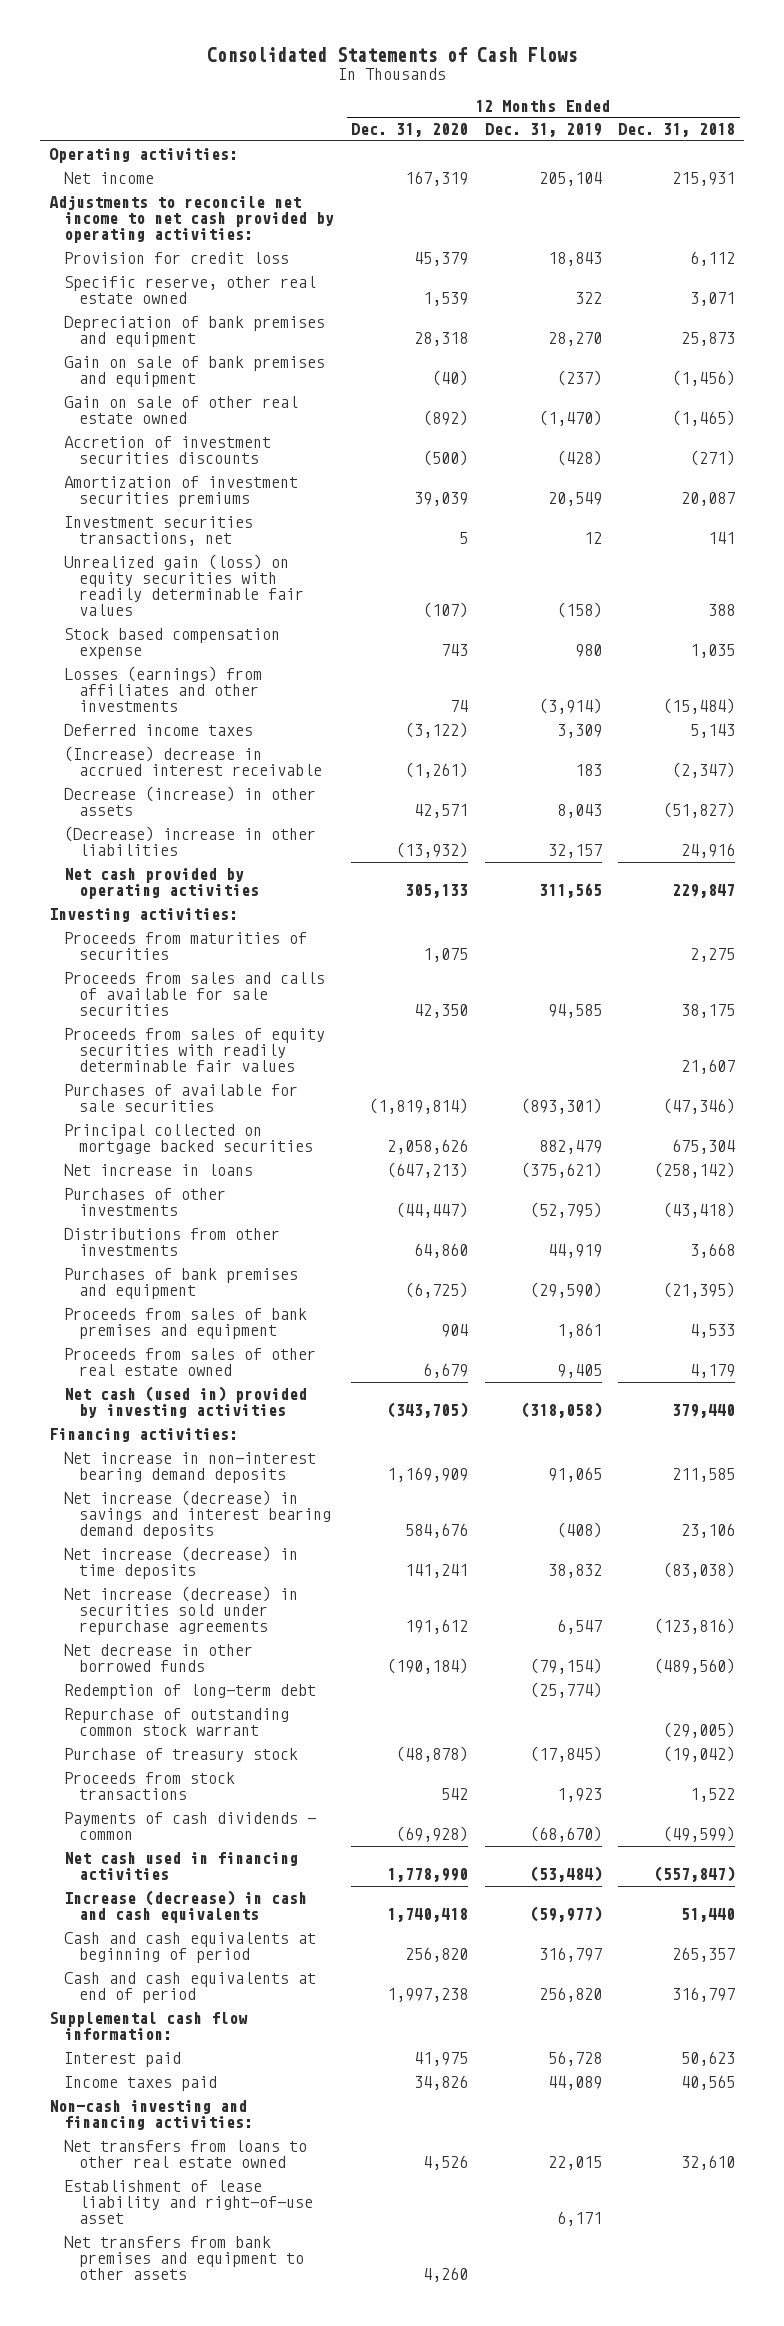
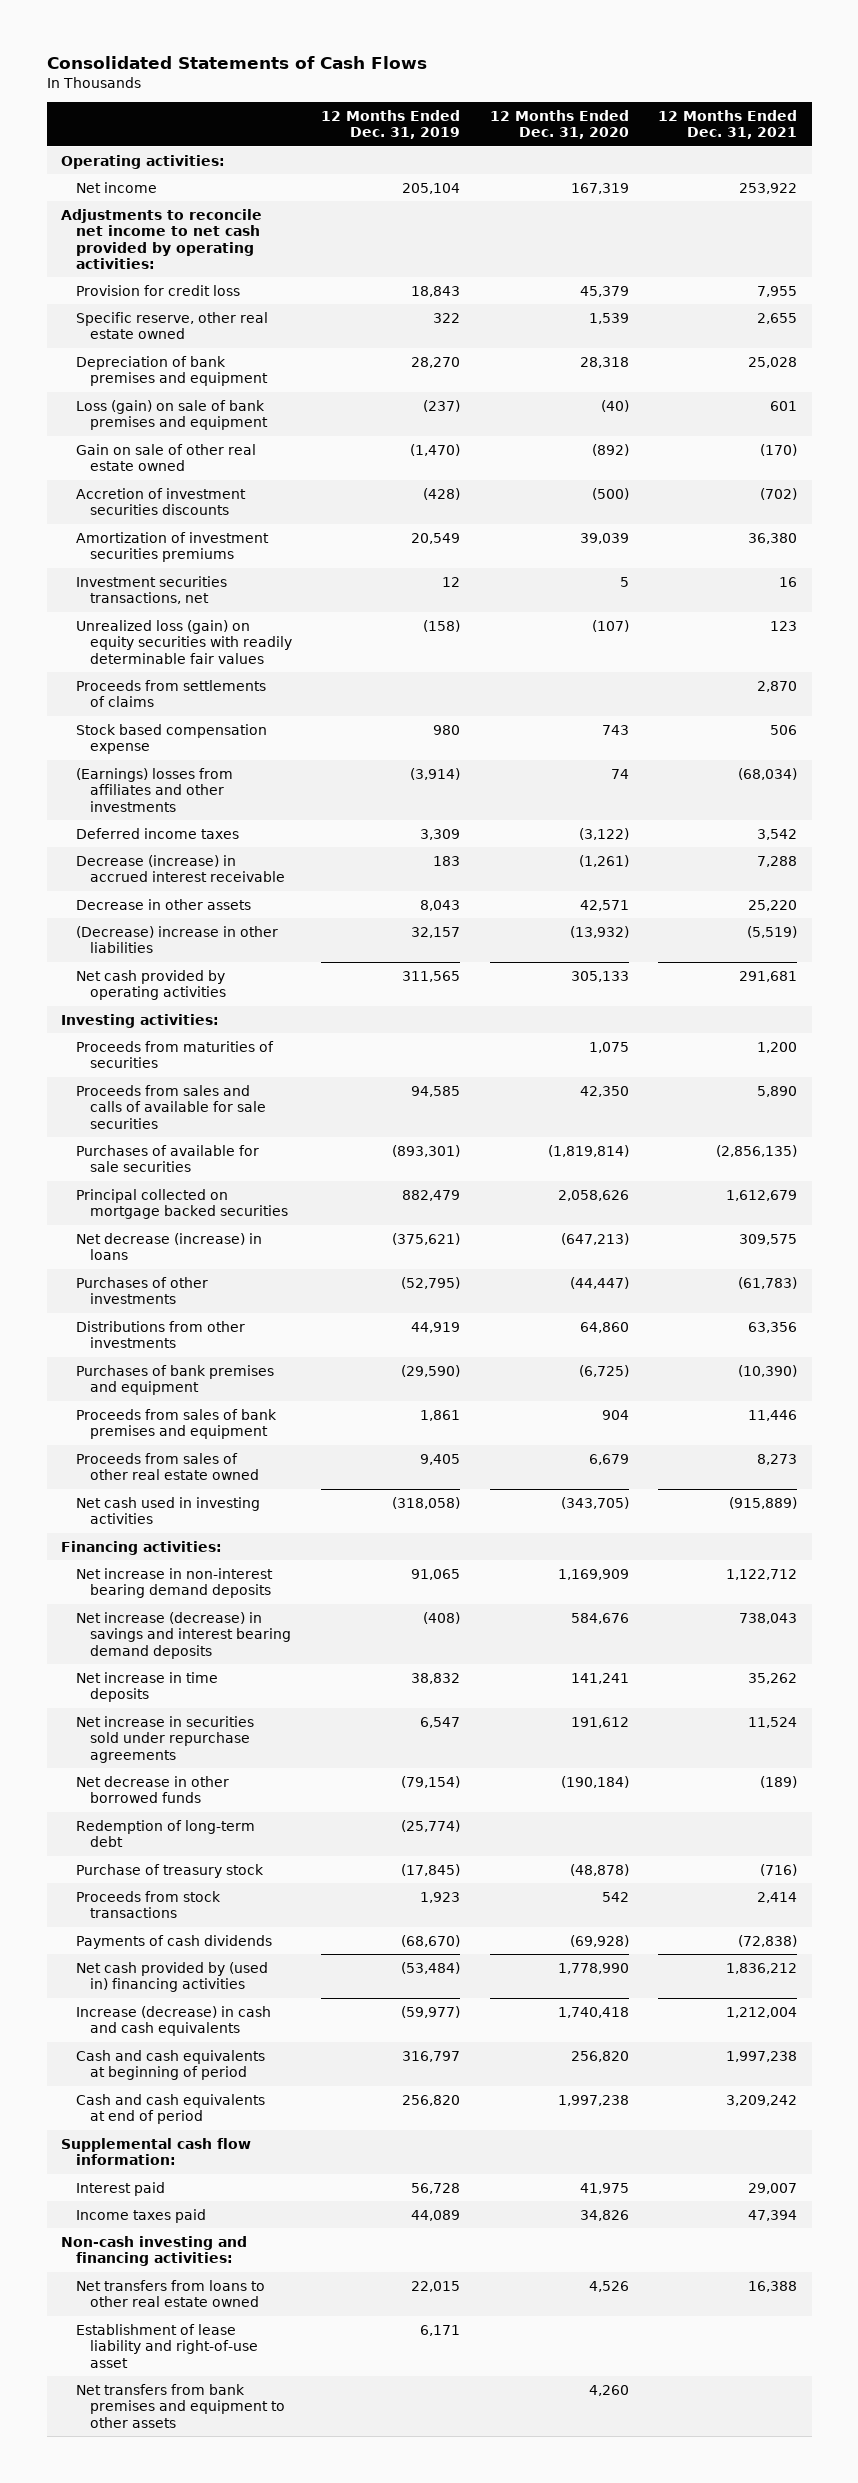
[618,123,736,138] Dec. 31, 2018 -> none
none -> [658,109,798,140] 12 Months Ended Dec. 31, 2021
[63,356,325,388] Gain on sale of bank premises and equipment -> [75,399,268,431] Loss (gain) on sale of bank premises and equipment
[63,554,305,617] Unrealized gain (loss) on equity securities with readily determinable fair values -> [75,619,292,664] Unrealized loss (gain) on equity securities with readily determinable fair values
none -> [75,679,266,708] Proceeds from settlements of claims
[63,666,262,713] Losses (earnings) from affiliates and other investments -> [75,767,233,812] (Earnings) losses from affiliates and other investments
[63,746,323,777] (Increase) decrease in accrued interest receivable -> [75,854,285,883] Decrease (increase) in accrued interest receivable
[63,786,316,817] Decrease (increase) in other assets -> [75,898,251,910] Decrease in other assets
[63,1028,325,1073] Proceeds from sales of equity securities with readily determinable fair values -> none
[63,1164,253,1177] Net increase in loans -> [75,1232,262,1261] Net decrease (increase) in loans
[63,1386,307,1419] Net cash (used in) provided by investing activities -> [75,1496,260,1525] Net cash used in investing activities
[63,1546,298,1580] Net increase (decrease) in time deposits -> [75,1671,218,1703] Net increase in time deposits
[63,1586,298,1636] Net increase (decrease) in securities sold under repurchase agreements -> [75,1715,254,1763] Net increase in securities sold under repurchase agreements
[63,1708,289,1737] Repurchase of outstanding common stock warrant -> none
[63,1812,316,1841] Payments of cash dividends - common -> [75,1934,272,1949] Payments of cash dividends
[63,1852,298,1881] Net cash used in financing activities -> [75,1961,268,1993] Net cash provided by (used in) financing activities

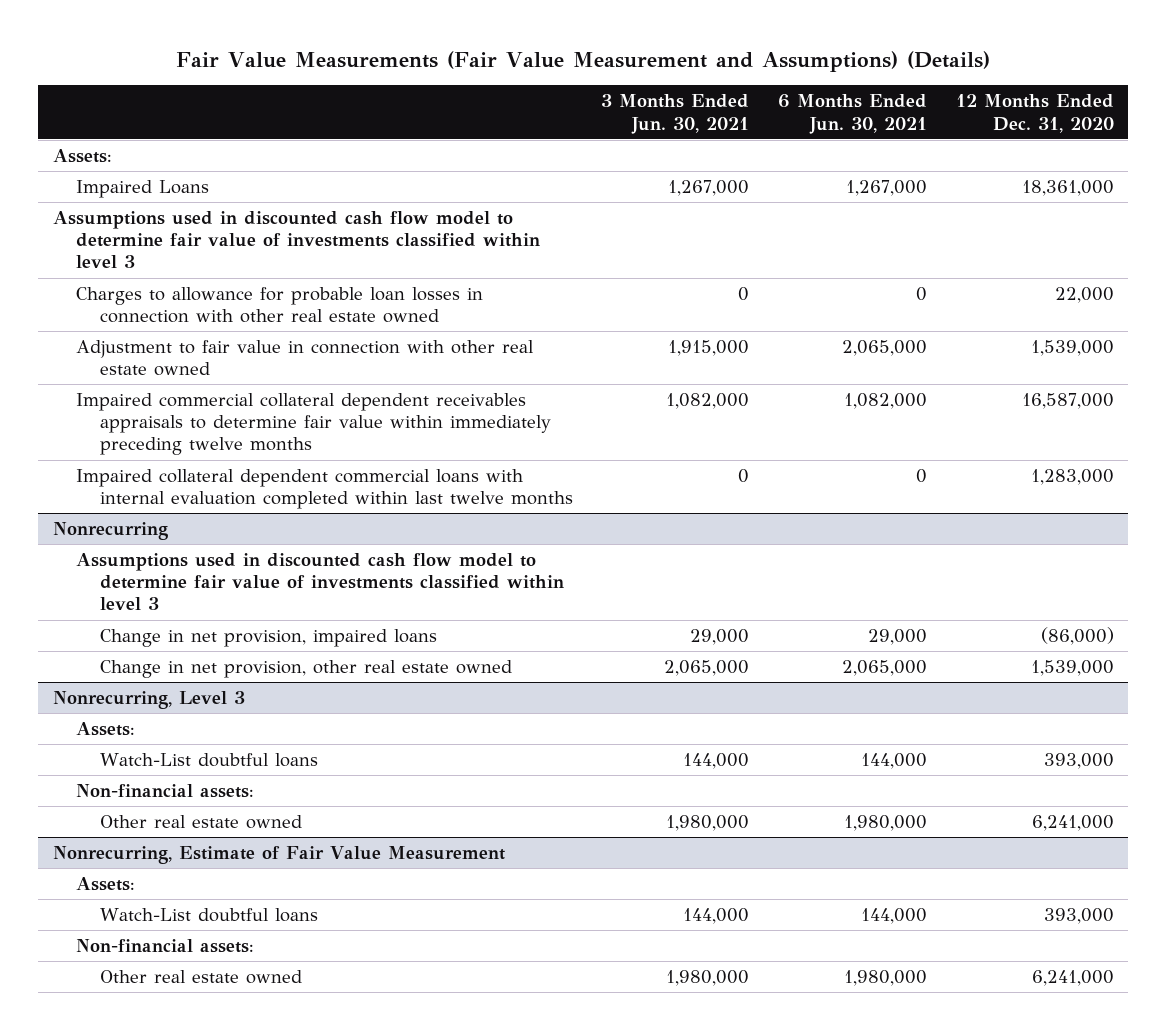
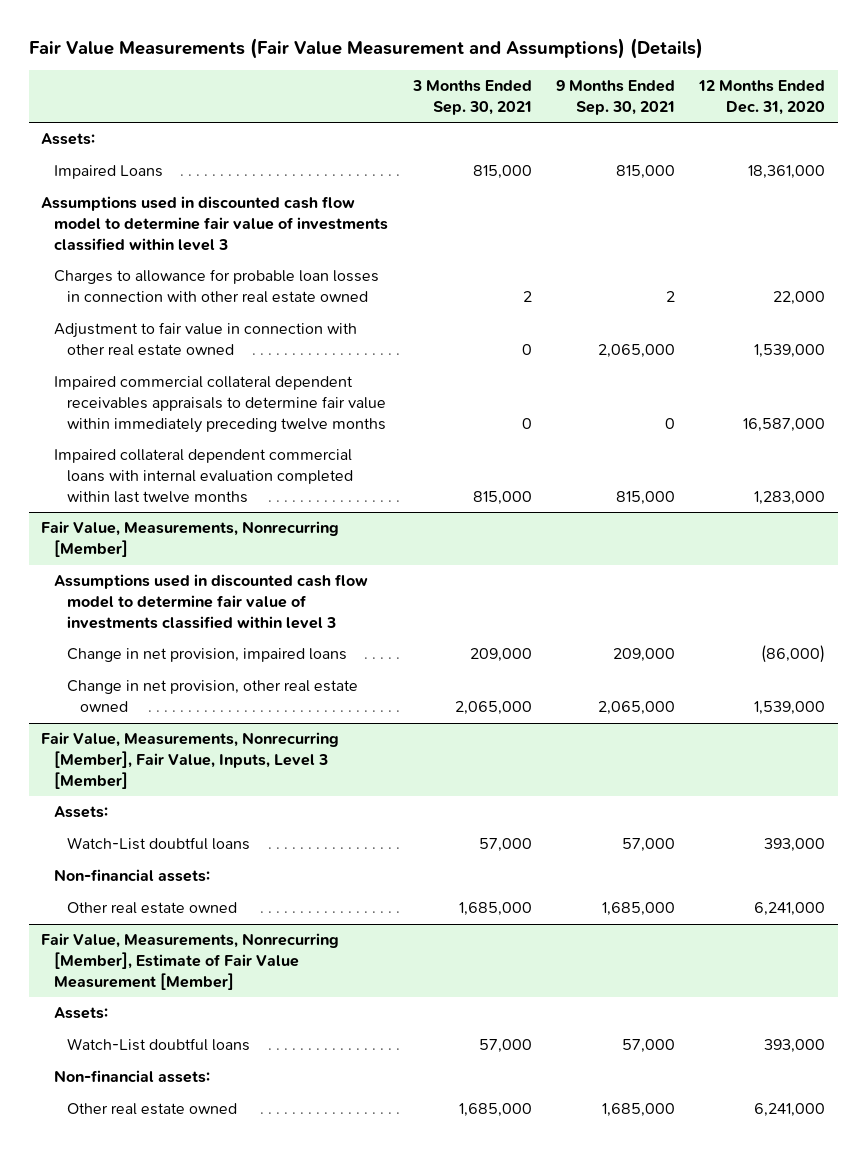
[601,94,750,134] 3 Months Ended Jun. 30, 2021 -> none
[778,94,928,134] 6 Months Ended Jun. 30, 2021 -> none
none -> [411,80,532,115] 3 Months Ended Sep. 30, 2021
none -> [555,80,675,115] 9 Months Ended Sep. 30, 2021
[52,521,168,540] Nonrecurring -> [41,521,340,558] Fair Value, Measurements, Nonrecurring [Member]
[52,690,245,709] Nonrecurring, Level 3 -> none
none -> [41,732,340,789] Fair Value, Measurements, Nonrecurring [Member], Fair Value, Inputs, Level 3 [Member]
[52,845,505,864] Nonrecurring, Estimate of Fair Value Measurement -> [41,933,340,990] Fair Value, Measurements, Nonrecurring [Member], Estimate of Fair Value Measurement [Member]

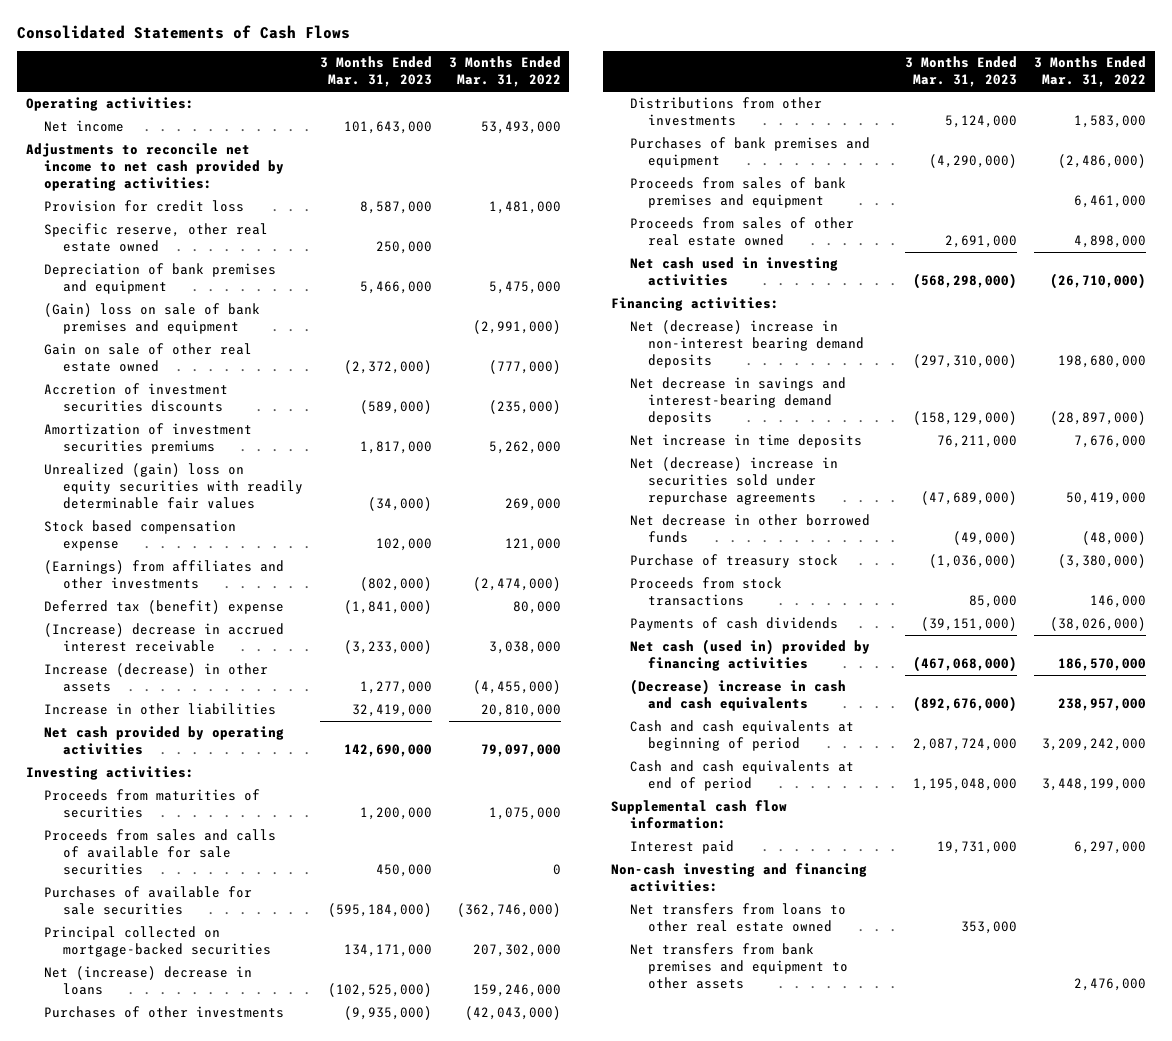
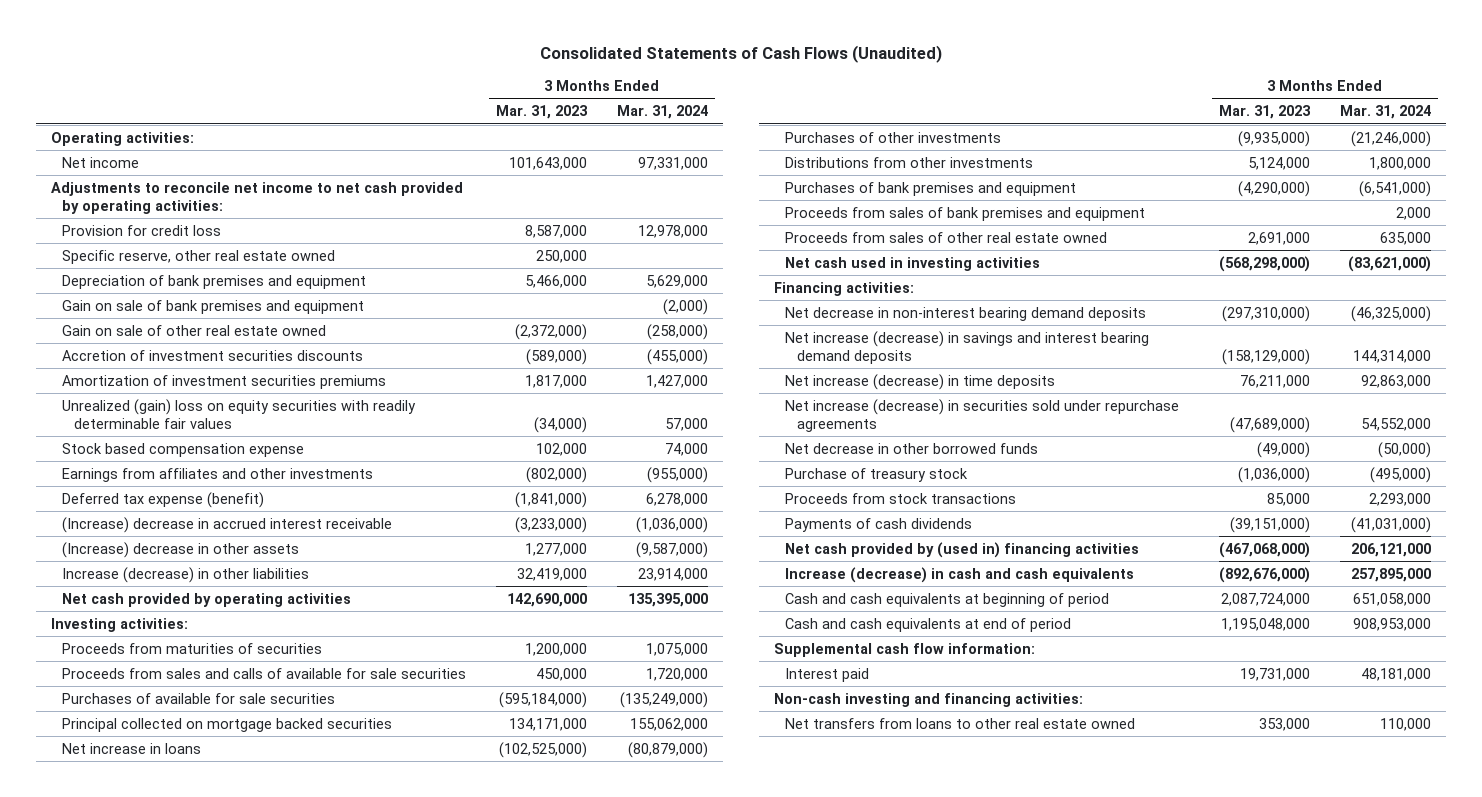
[17,24,351,39] Consolidated Statements of Cash Flows -> [539,44,942,63] Consolidated Statements of Cash Flows (Unaudited)
[448,56,561,88] 3 Months Ended Mar. 31, 2022 -> none
none -> [616,105,708,120] Mar. 31, 2024
[44,303,261,335] (Gain) loss on sale of bank premises and equipment -> [62,299,365,314] Gain on sale of bank premises and equipment
[44,560,285,590] (Earnings) from affiliates and other investments -> [62,467,374,482] Earnings from affiliates and other investments
[44,600,285,615] Deferred tax (benefit) expense -> [62,491,265,508] Deferred tax expense (benefit)
[44,663,269,693] Increase (decrease) in other assets -> [62,541,300,558] (Increase) decrease in other assets
[44,703,277,716] Increase in other liabilities -> [62,566,310,583] Increase (decrease) in other liabilities
[44,926,271,958] Principal collected on mortgage-backed securities -> [62,717,393,732] Principal collected on mortgage backed securities
[44,966,253,996] Net (increase) decrease in loans -> [62,742,202,754] Net increase in loans
[629,320,865,369] Net (decrease) increase in non-interest bearing demand deposits -> [785,306,1147,321] Net decrease in non-interest bearing demand deposits
[629,377,846,426] Net decrease in savings and interest-bearing demand deposits -> [785,330,1150,364] Net increase (decrease) in savings and interest bearing demand deposits
[629,434,862,449] Net increase in time deposits -> [785,373,1056,390] Net increase (decrease) in time deposits
[629,457,838,506] Net (decrease) increase in securities sold under repurchase agreements -> [785,398,1180,432] Net increase (decrease) in securities sold under repurchase agreements
[629,639,870,672] Net cash (used in) provided by financing activities -> [785,541,1140,558] Net cash provided by (used in) financing activities
[629,679,846,712] (Decrease) increase in cash and cash equivalents -> [785,566,1135,583] Increase (decrease) in cash and cash equivalents
[629,943,849,990] Net transfers from bank premises and equipment to other assets -> none

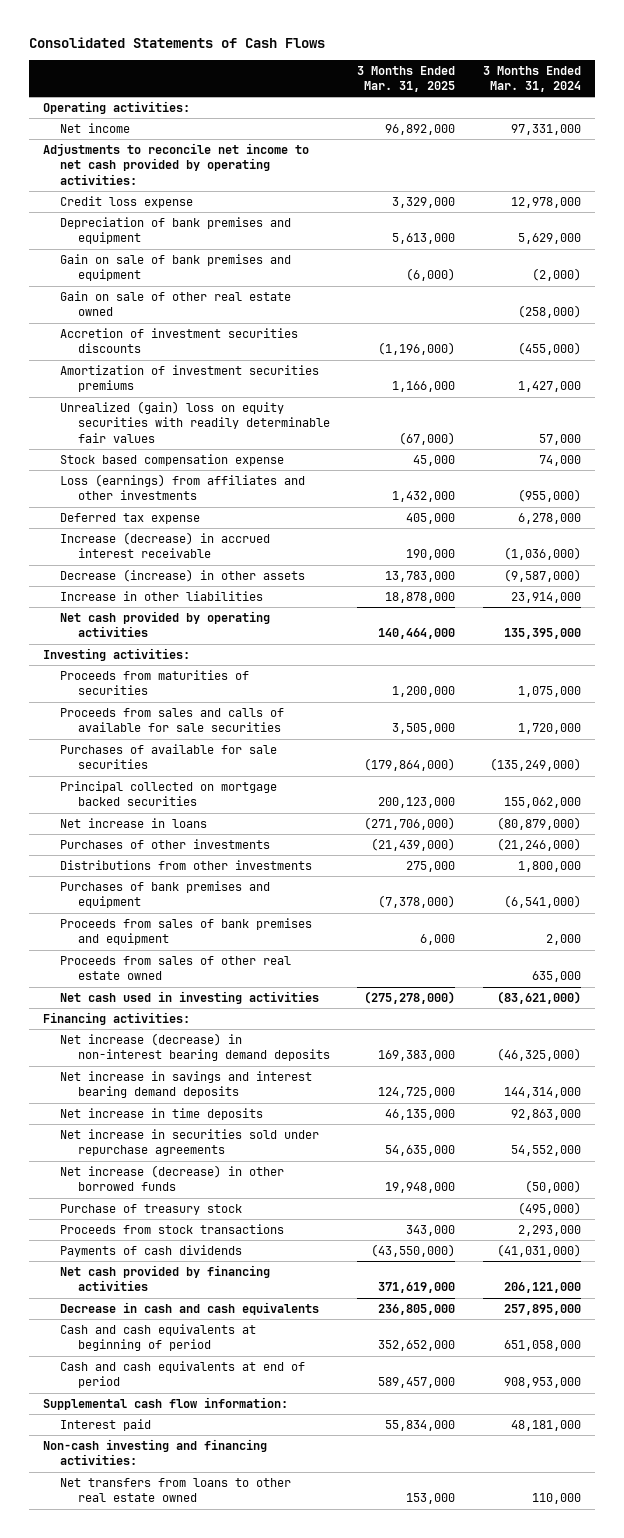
[539,44,942,63] Consolidated Statements of Cash Flows (Unaudited) -> [29,36,326,48] Consolidated Statements of Cash Flows
[496,105,589,120] Mar. 31, 2023 -> none
none -> [357,65,456,92] 3 Months Ended Mar. 31, 2025
[62,249,336,264] Specific reserve, other real estate owned -> none
[62,224,222,236] Provision for credit loss -> [60,196,194,209] Credit loss expense
[62,467,374,482] Earnings from affiliates and other investments -> [60,474,306,501] Loss (earnings) from affiliates and other investments
[62,491,265,508] Deferred tax expense (benefit) -> [60,513,201,525] Deferred tax expense
[62,516,393,533] (Increase) decrease in accrued interest receivable -> [60,532,271,559] Increase (decrease) in accrued interest receivable
[62,541,300,558] (Increase) decrease in other assets -> [60,569,306,583] Decrease (increase) in other assets
[62,566,310,583] Increase (decrease) in other liabilities -> [60,591,264,602] Increase in other liabilities
[785,306,1147,321] Net decrease in non-interest bearing demand deposits -> [60,1033,330,1062] Net increase (decrease) in non-interest bearing demand deposits
[785,330,1150,364] Net increase (decrease) in savings and interest bearing demand deposits -> [60,1071,313,1099] Net increase in savings and interest bearing demand deposits
[785,373,1056,390] Net increase (decrease) in time deposits -> [60,1108,264,1121] Net increase in time deposits
[785,398,1180,432] Net increase (decrease) in securities sold under repurchase agreements -> [60,1129,320,1157] Net increase in securities sold under repurchase agreements
[785,442,1039,454] Net decrease in other borrowed funds -> [60,1165,285,1192] Net increase (decrease) in other borrowed funds
[785,541,1140,558] Net cash provided by (used in) financing activities -> [60,1265,271,1292] Net cash provided by financing activities
[785,566,1135,583] Increase (decrease) in cash and cash equivalents -> [60,1302,320,1316] Decrease in cash and cash equivalents

